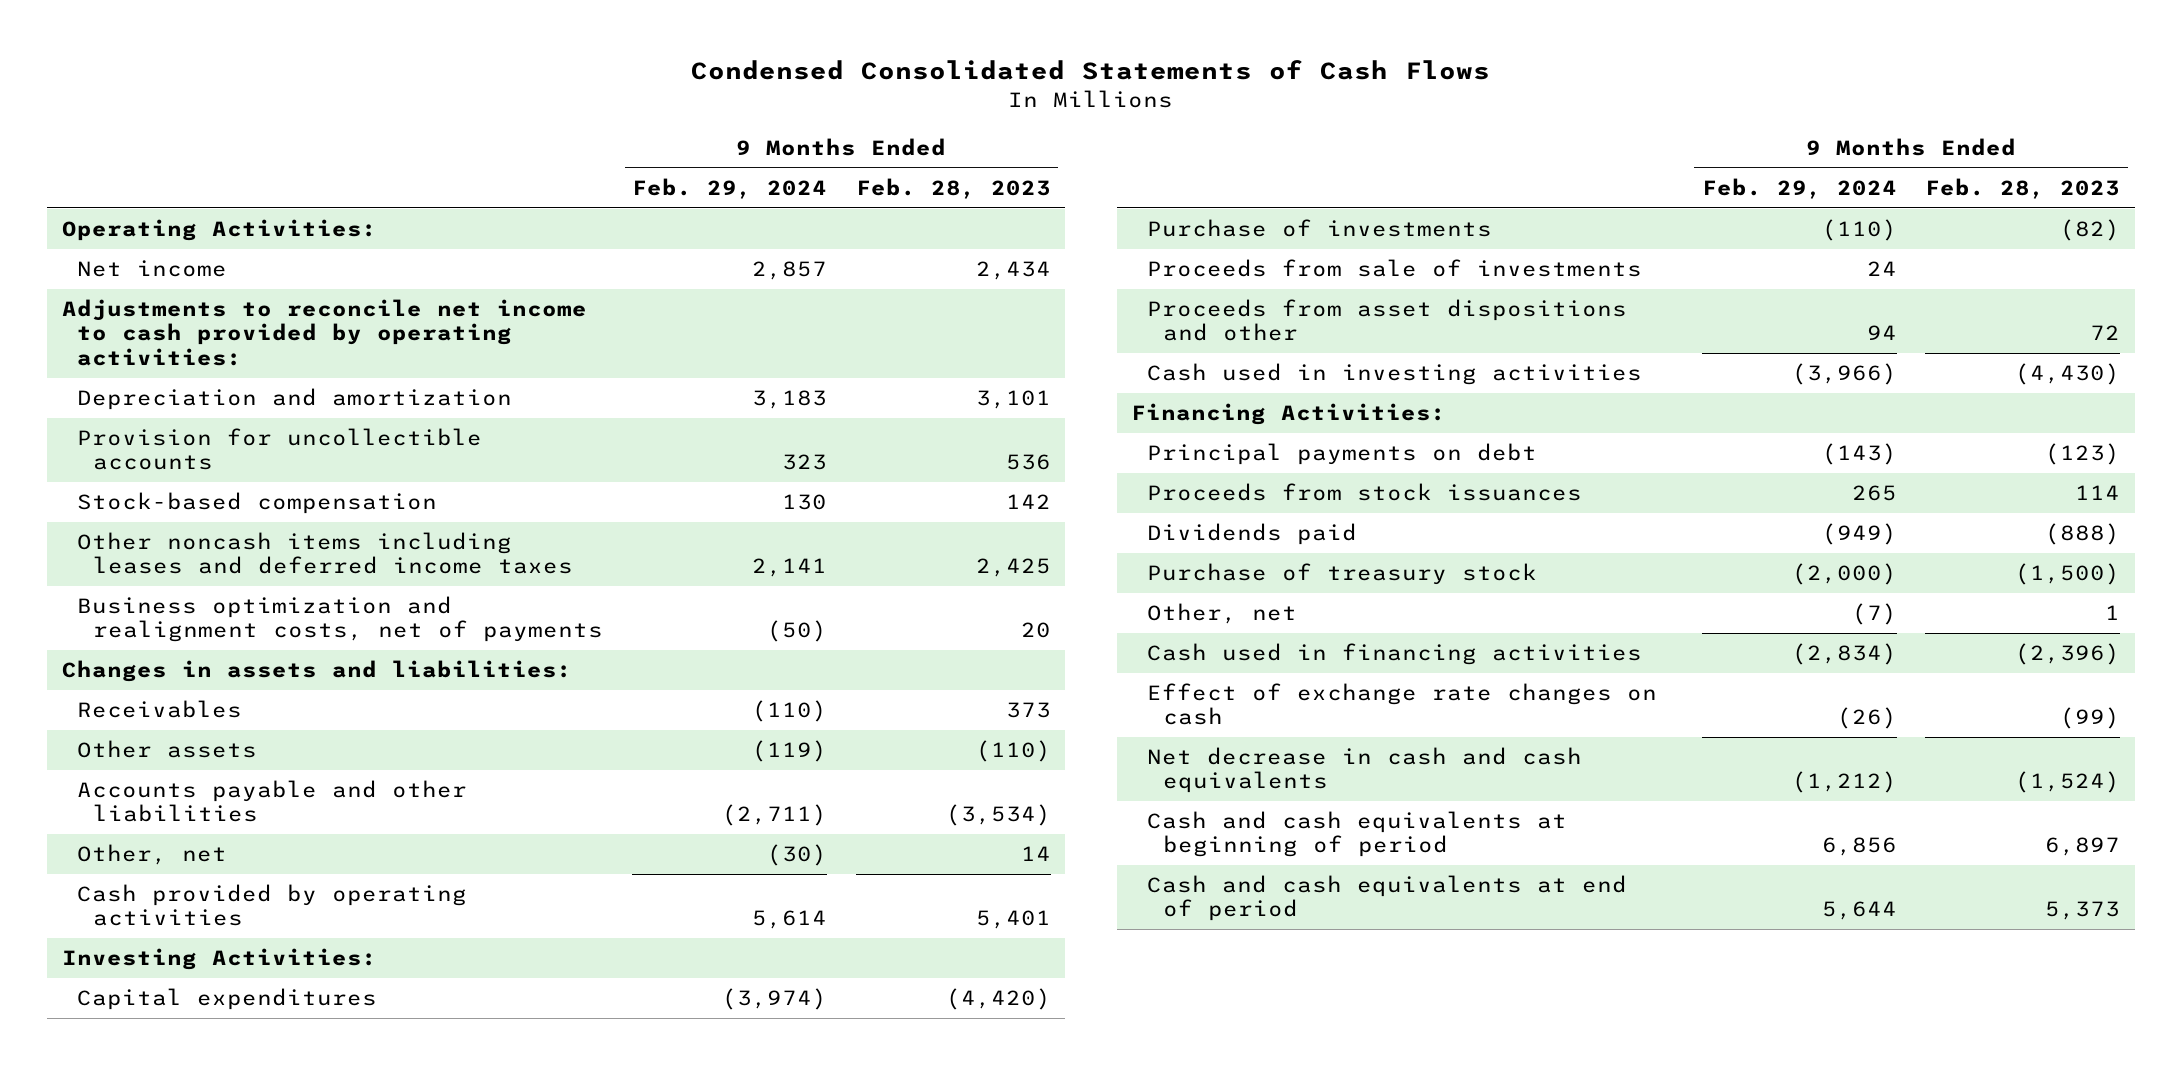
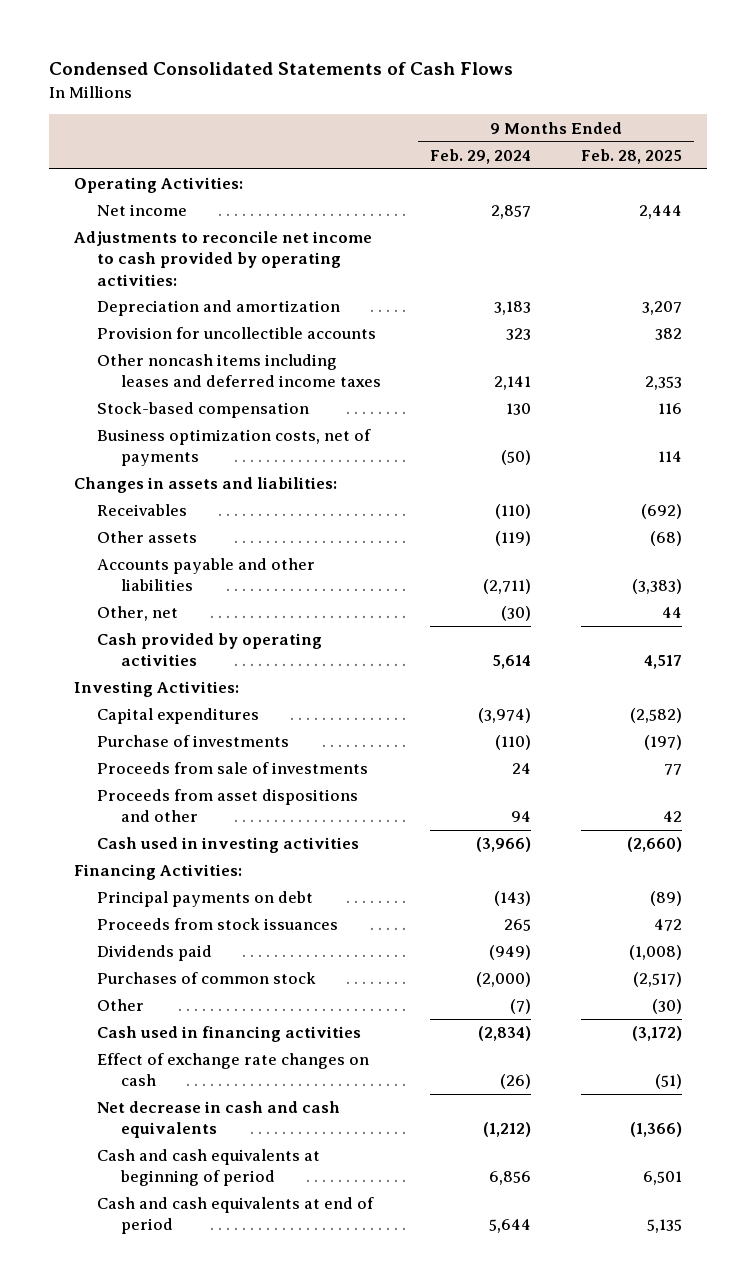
[855,177,1051,199] Feb. 28, 2023 -> none
none -> [580,148,682,164] Feb. 28, 2025
[77,492,438,515] Stock-based compensation -> [97,402,310,419] Stock-based compensation
[77,596,604,643] Business optimization and realignment costs, net of payments -> [97,429,372,467] Business optimization costs, net of payments
[1147,563,1538,586] Purchase of treasury stock -> [97,972,317,985] Purchases of common stock
[1147,603,1298,625] Other, net -> [97,999,145,1012] Other

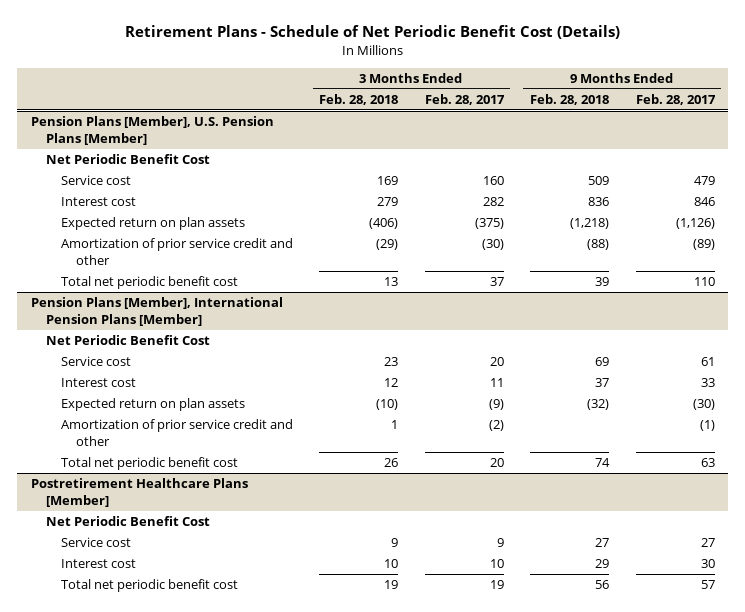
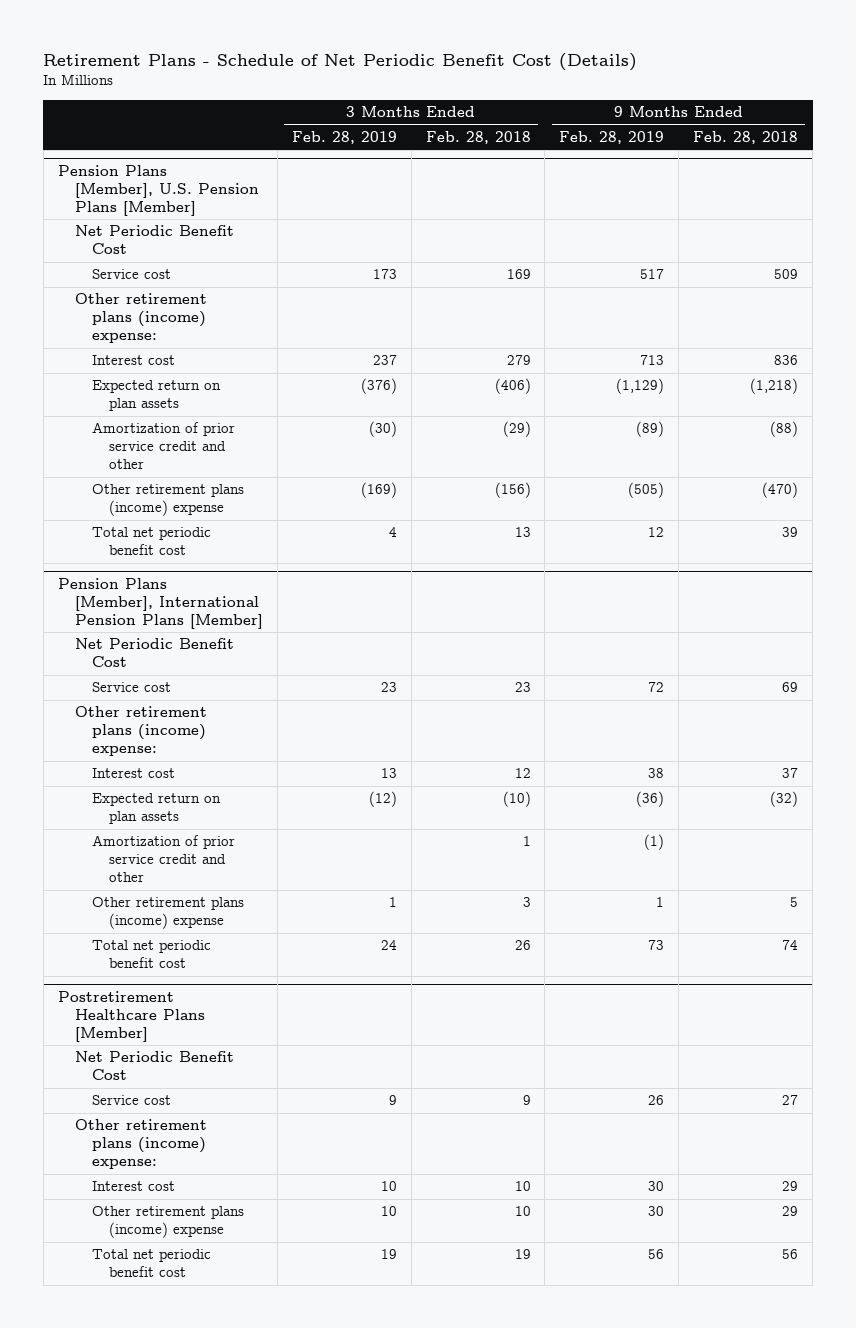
[424,93,505,105] Feb. 28, 2017 -> none
[635,93,716,105] Feb. 28, 2017 -> none
none -> [291,131,397,145] Feb. 28, 2019
none -> [559,131,665,145] Feb. 28, 2019
none -> [74,293,207,344] Other retirement plans (income) expense:
none -> [92,484,245,517] Other retirement plans (income) expense
none -> [74,706,207,757] Other retirement plans (income) expense:
none -> [92,897,245,930] Other retirement plans (income) expense
none -> [74,1119,207,1170] Other retirement plans (income) expense:
none -> [92,1206,245,1239] Other retirement plans (income) expense

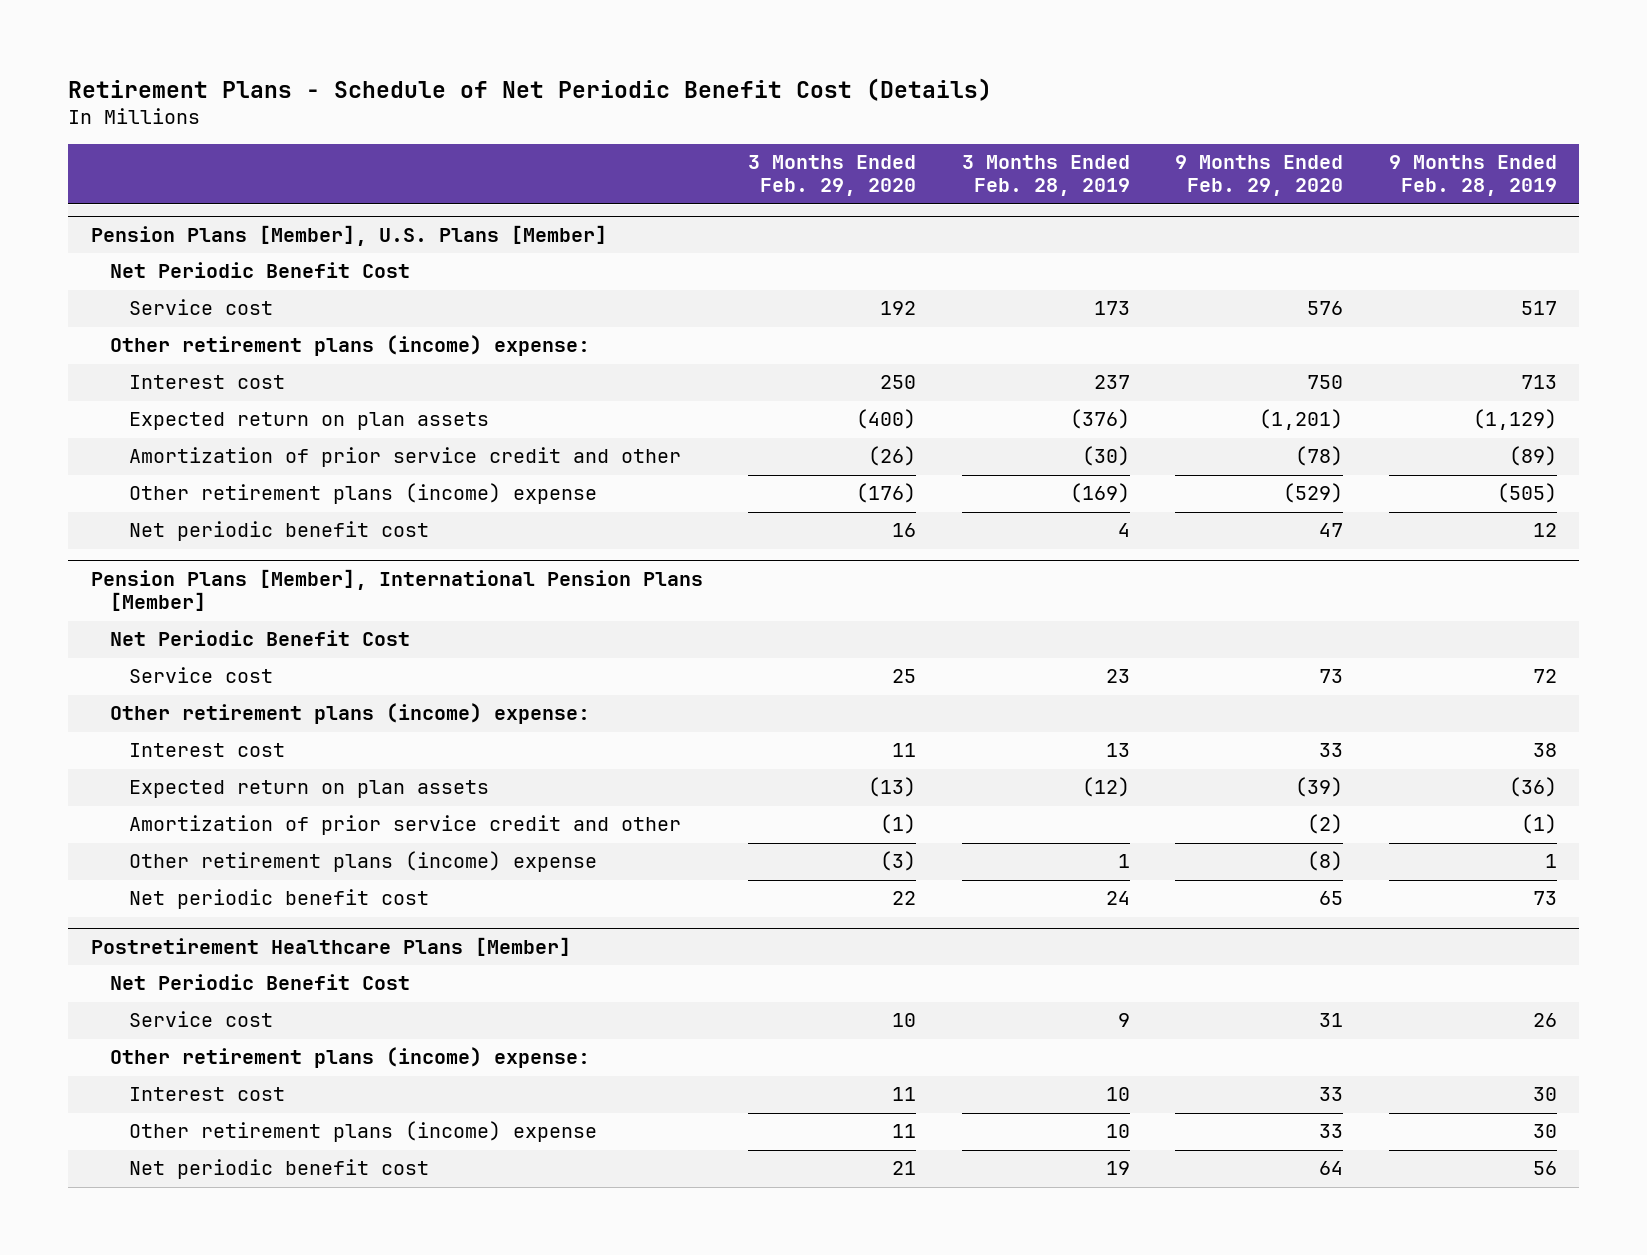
[425,131,531,145] Feb. 28, 2018 -> none
[693,131,799,145] Feb. 28, 2018 -> none
none -> [748,154,917,197] 3 Months Ended Feb. 29, 2020
none -> [1175,154,1344,197] 9 Months Ended Feb. 29, 2020
[57,165,259,217] Pension Plans [Member], U.S. Pension Plans [Member] -> [90,225,607,247] Pension Plans [Member], U.S. Plans [Member]
[92,527,212,556] Total net periodic benefit cost -> [129,521,430,542] Net periodic benefit cost
[92,940,212,969] Total net periodic benefit cost -> [129,889,430,910] Net periodic benefit cost
[92,1249,212,1278] Total net periodic benefit cost -> [129,1159,430,1180] Net periodic benefit cost

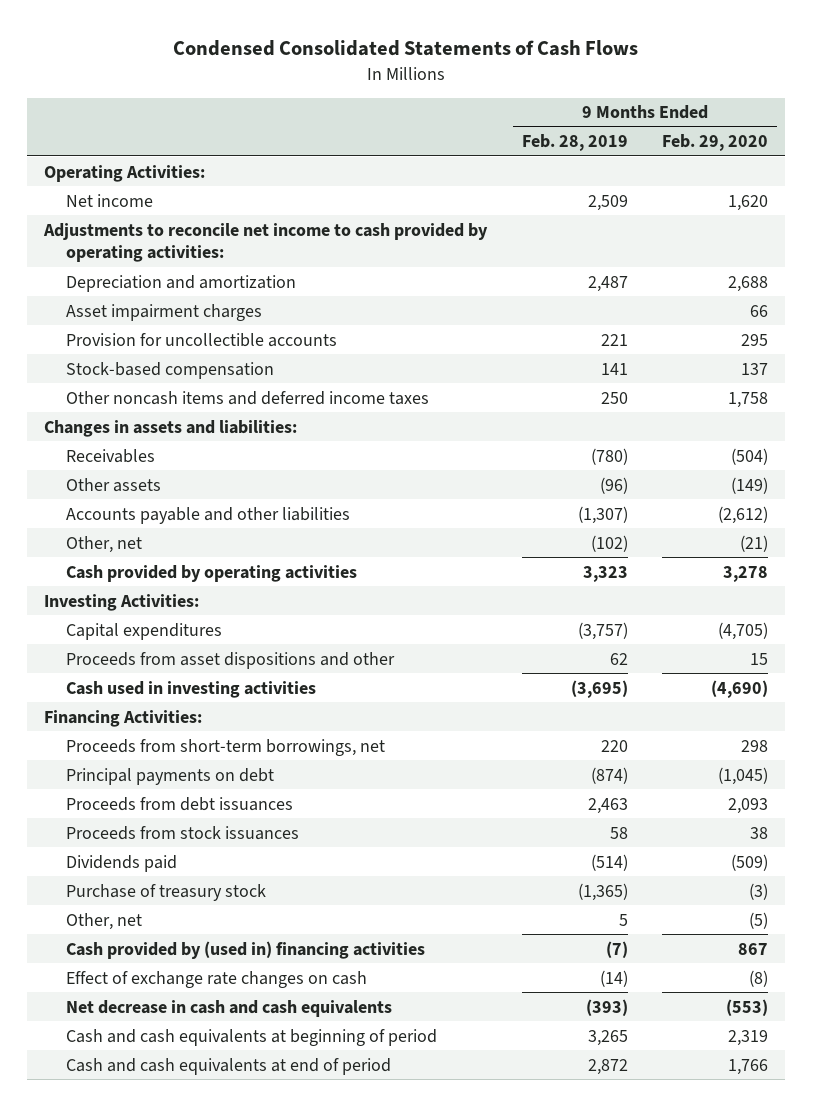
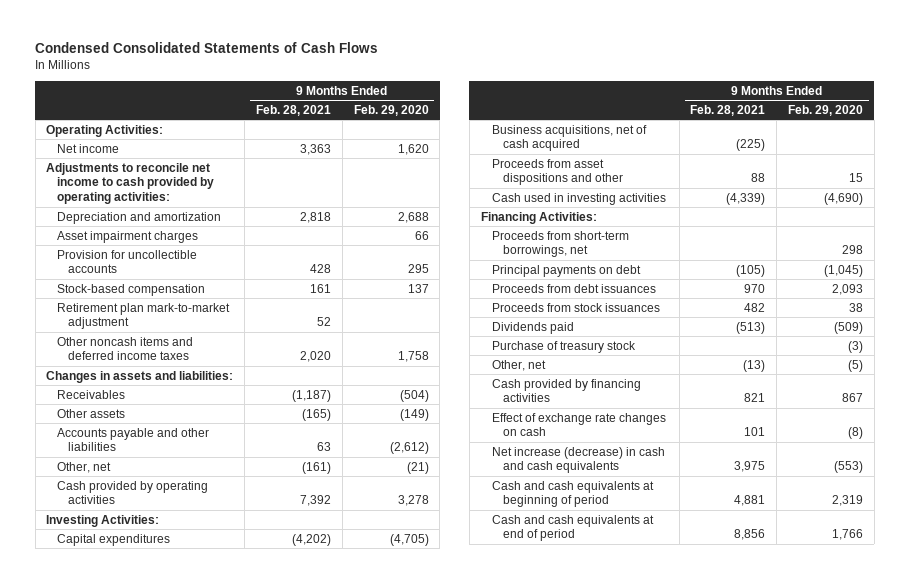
[521,134,628,152] Feb. 28, 2019 -> none
none -> [255,104,331,116] Feb. 28, 2021
none -> [57,302,231,330] Retirement plan mark-to-market adjustment
none -> [491,124,647,152] Business acquisitions, net of cash acquired
[65,940,425,959] Cash provided by (used in) financing activities -> [491,378,641,403] Cash provided by financing activities
[65,999,392,1017] Net decrease in cash and cash equivalents -> [491,446,665,474] Net increase (decrease) in cash and cash equivalents

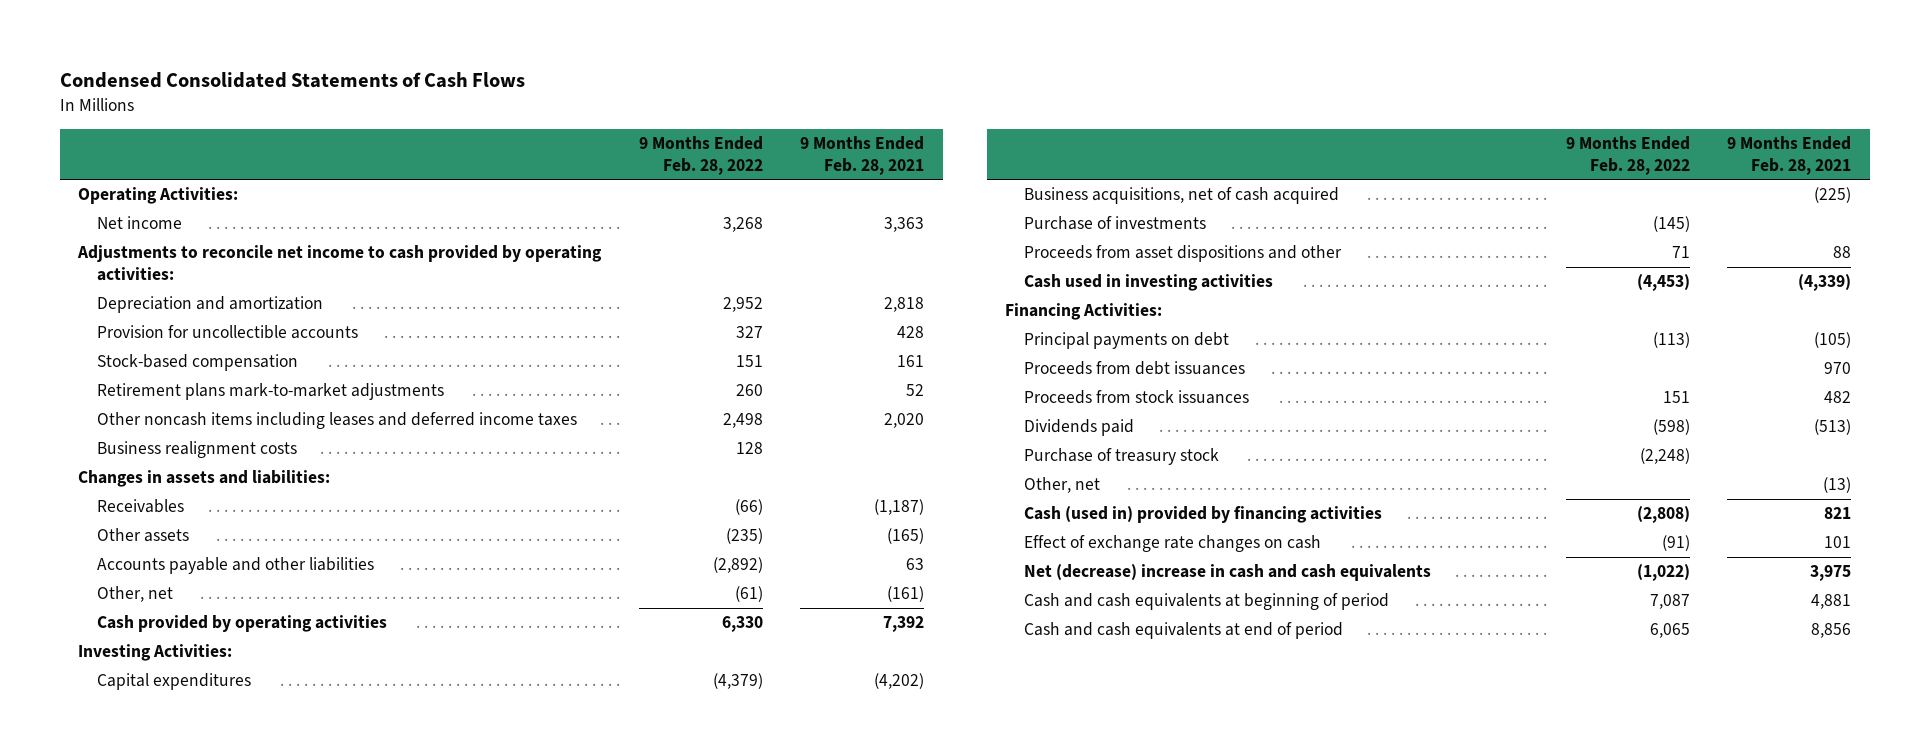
[353,104,429,116] Feb. 29, 2020 -> none
none -> [638,135,763,175] 9 Months Ended Feb. 28, 2022
[57,230,199,243] Asset impairment charges -> none
[57,302,231,330] Retirement plan mark-to-market adjustment -> [97,383,445,401] Retirement plans mark-to-market adjustments
[57,336,194,361] Other noncash items and deferred income taxes -> [97,412,578,430] Other noncash items including leases and deferred income taxes
none -> [97,441,298,459] Business realignment costs
none -> [1024,216,1207,231] Purchase of investments
[491,230,629,258] Proceeds from short-term borrowings, net -> none
[491,378,641,403] Cash provided by financing activities -> [1024,506,1383,524] Cash (used in) provided by financing activities
[491,446,665,474] Net increase (decrease) in cash and cash equivalents -> [1024,564,1432,582] Net (decrease) increase in cash and cash equivalents

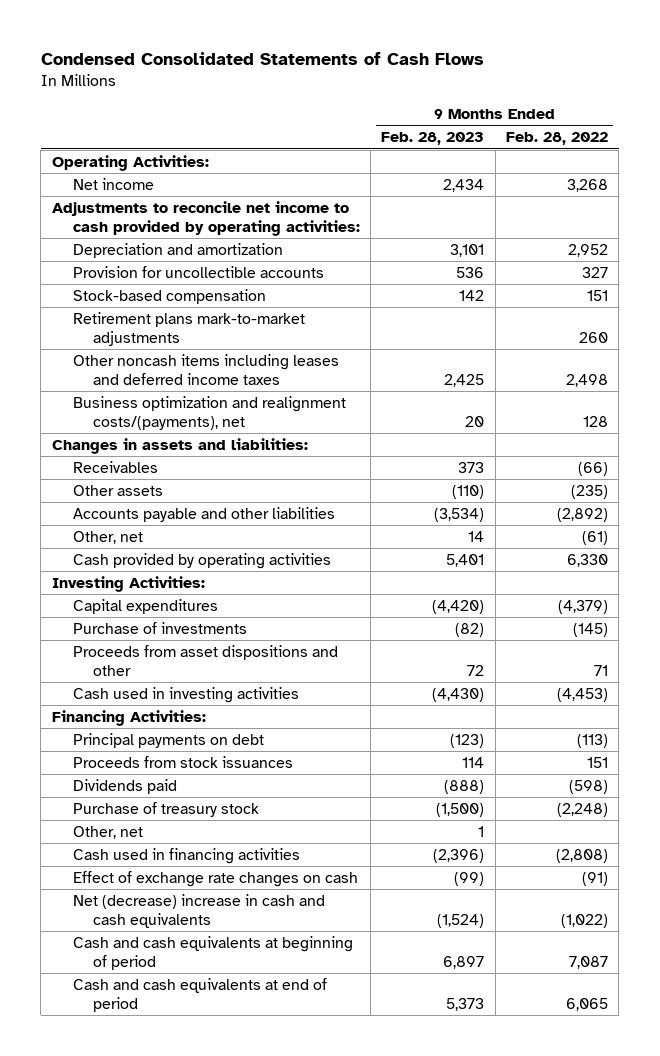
[800,135,925,175] 9 Months Ended Feb. 28, 2021 -> none
none -> [381,132,485,146] Feb. 28, 2023
[97,441,298,459] Business realignment costs -> [72,395,346,430] Business optimization and realignment costs/(payments), net
[1024,187,1340,205] Business acquisitions, net of cash acquired -> none
[1024,361,1246,376] Proceeds from debt issuances -> none
[1024,506,1383,524] Cash (used in) provided by financing activities -> [72,847,300,864] Cash used in financing activities

